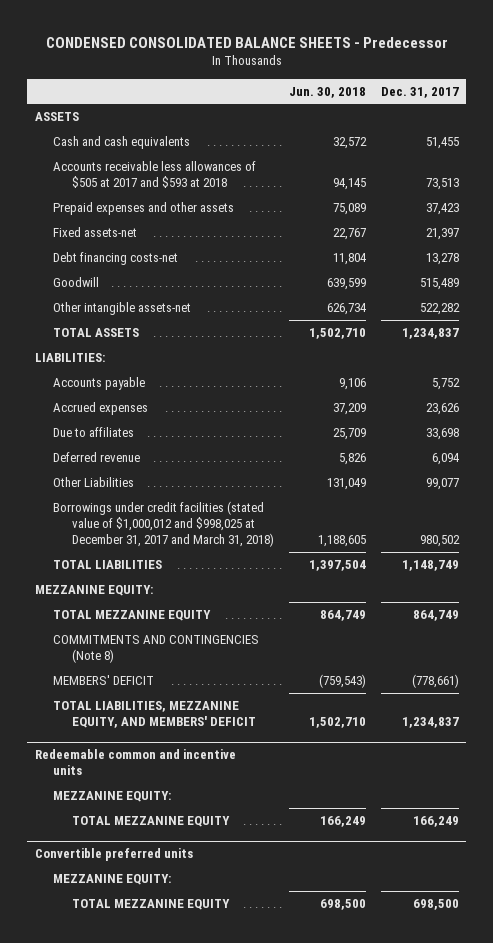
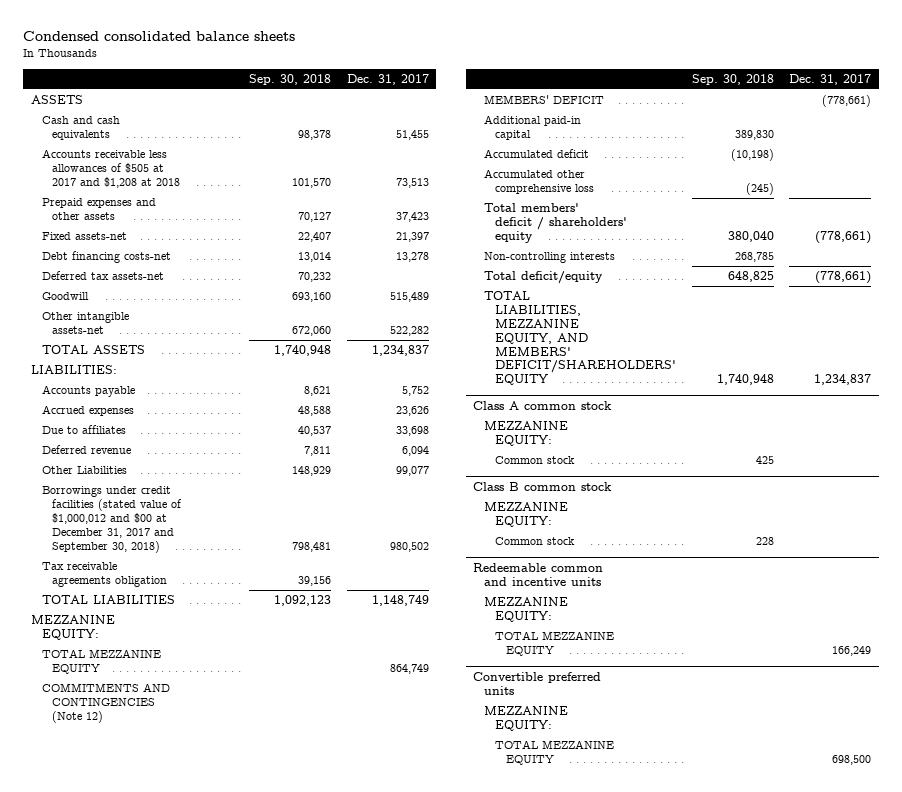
[45,36,448,48] CONDENSED CONSOLIDATED BALANCE SHEETS - Predecessor -> [22,30,295,41] Condensed consolidated balance sheets
[289,86,367,98] Jun. 30, 2018 -> none
none -> [249,73,332,85] Sep. 30, 2018
[53,161,257,189] Accounts receivable less allowances of $505 at 2017 and $593 at 2018 -> [41,149,181,188] Accounts receivable less allowances of $505 at 2017 and $1,208 at 2018
none -> [41,271,164,281] Deferred tax assets-net
[53,501,275,548] Borrowings under credit facilities (stated value of $1,000,012 and $998,025 at December 31, 2017 and March 31, 2018) -> [41,486,183,553] Borrowings under credit facilities (stated value of $1,000,012 and $00 at December 31, 2017 and September 30, 2018)
none -> [41,562,168,588] Tax receivable agreements obligation
[53,635,260,664] COMMITMENTS AND CONTINGENCIES (Note 8) -> [41,683,170,723] COMMITMENTS AND CONTINGENCIES (Note 12)
none -> [484,115,582,141] Additional paid-in capital
none -> [484,149,590,159] Accumulated deficit
none -> [484,169,595,195] Accumulated other comprehensive loss
none -> [484,203,628,243] Total members' deficit / shareholders' equity
none -> [484,252,616,264] Non-controlling interests
none -> [484,271,604,285] Total deficit/equity
[53,701,257,729] TOTAL LIABILITIES, MEZZANINE EQUITY, AND MEMBERS' DEFICIT -> [484,291,677,386] TOTAL LIABILITIES, MEZZANINE EQUITY, AND MEMBERS' DEFICIT/SHAREHOLDERS' EQUITY
none -> [473,401,613,411] Class A common stock
none -> [484,421,569,447] MEZZANINE EQUITY:
none -> [495,456,576,465] Common stock
none -> [473,482,613,492] Class B common stock
none -> [484,502,569,528] MEZZANINE EQUITY:
none -> [495,537,576,546] Common stock

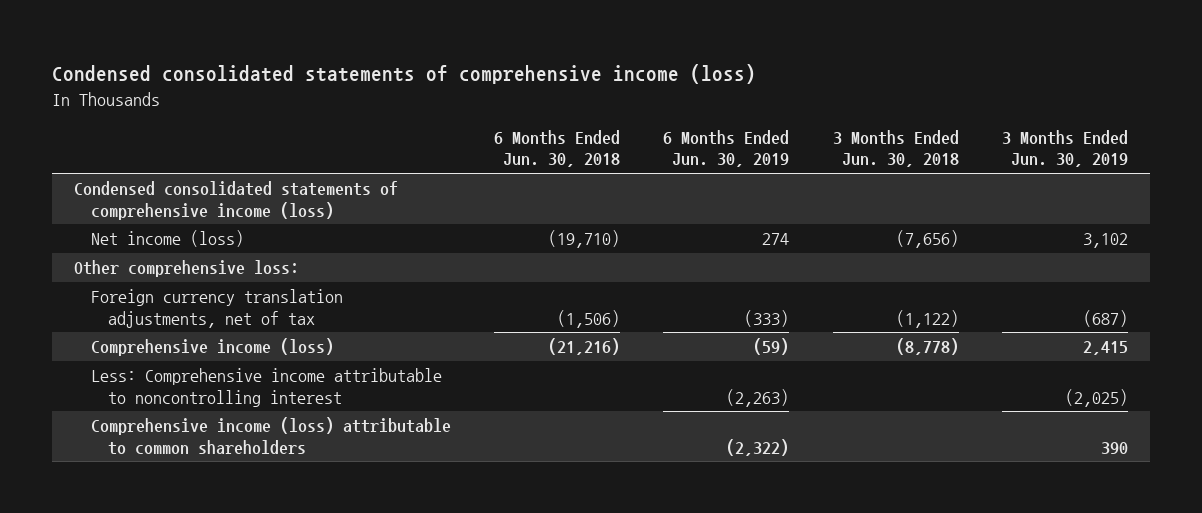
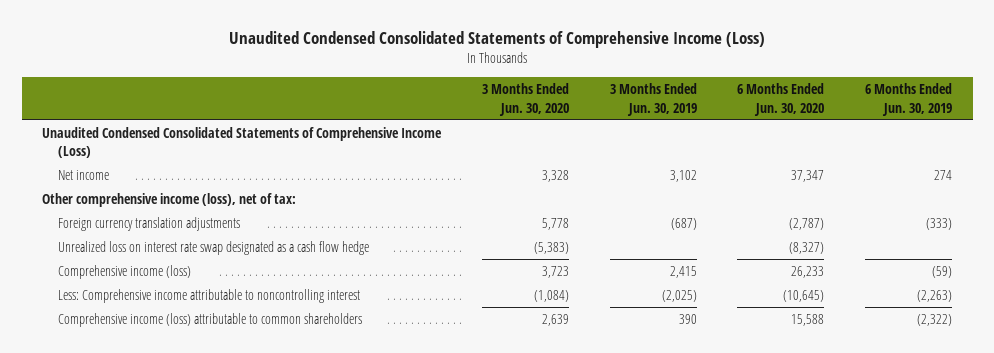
[52,64,757,85] Condensed consolidated statements of comprehensive income (loss) -> [229,30,766,48] Unaudited Condensed Consolidated Statements of Comprehensive Income (Loss)
[494,129,621,168] 6 Months Ended Jun. 30, 2018 -> none
[832,129,959,168] 3 Months Ended Jun. 30, 2018 -> none
none -> [481,83,569,116] 3 Months Ended Jun. 30, 2020
none -> [737,83,825,116] 6 Months Ended Jun. 30, 2020
[73,181,398,220] Condensed consolidated statements of comprehensive income (loss) -> [42,127,443,159] Unaudited Condensed Consolidated Statements of Comprehensive Income (Loss)
[90,230,244,248] Net income (loss) -> [57,170,109,181] Net income
[73,260,299,278] Other comprehensive loss: -> [42,193,297,208] Other comprehensive income (loss), net of tax:
[90,289,343,328] Foreign currency translation adjustments, net of tax -> [57,217,240,232] Foreign currency translation adjustments
none -> [57,241,369,256] Unrealized loss on interest rate swap designated as a cash flow hedge

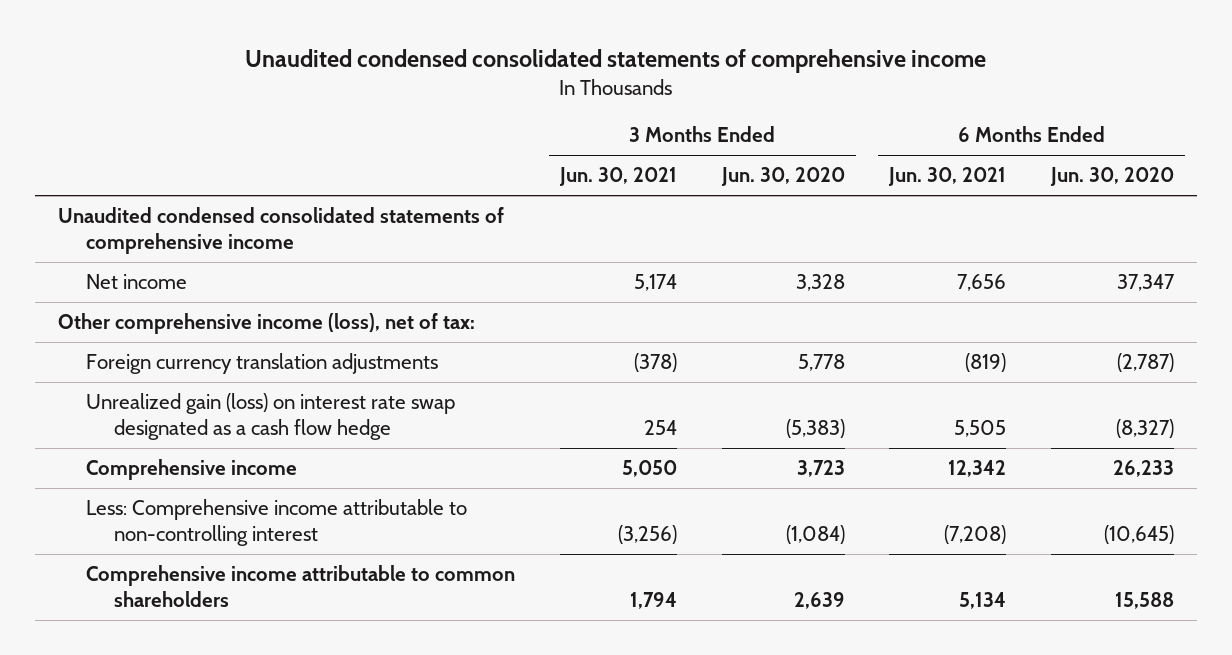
[229,30,766,48] Unaudited Condensed Consolidated Statements of Comprehensive Income (Loss) -> [245,49,987,74] Unaudited condensed consolidated statements of comprehensive income
[609,83,697,116] 3 Months Ended Jun. 30, 2019 -> none
[865,83,953,116] 6 Months Ended Jun. 30, 2019 -> none
none -> [558,167,677,187] Jun. 30, 2021
none -> [888,167,1007,187] Jun. 30, 2021
[42,127,443,159] Unaudited Condensed Consolidated Statements of Comprehensive Income (Loss) -> [57,207,504,254] Unaudited condensed consolidated statements of comprehensive income
[57,241,369,256] Unrealized loss on interest rate swap designated as a cash flow hedge -> [85,393,455,440] Unrealized gain (loss) on interest rate swap designated as a cash flow hedge
[57,265,191,280] Comprehensive income (loss) -> [85,459,297,481] Comprehensive income
[57,289,360,304] Less: Comprehensive income attributable to noncontrolling interest -> [85,499,467,546] Less: Comprehensive income attributable to non-controlling interest
[57,313,362,328] Comprehensive income (loss) attributable to common shareholders -> [85,565,515,607] Comprehensive income attributable to common shareholders

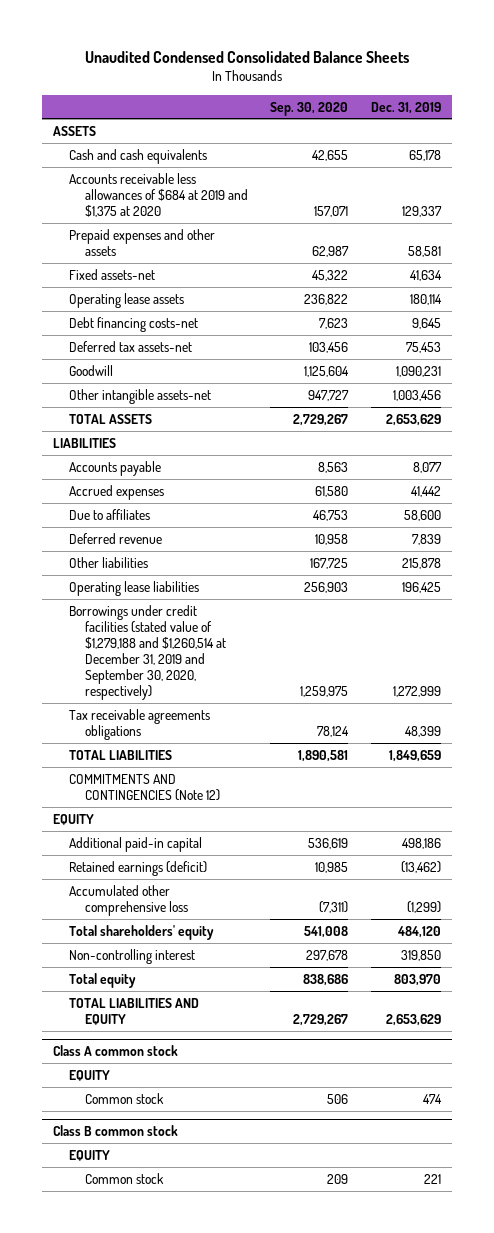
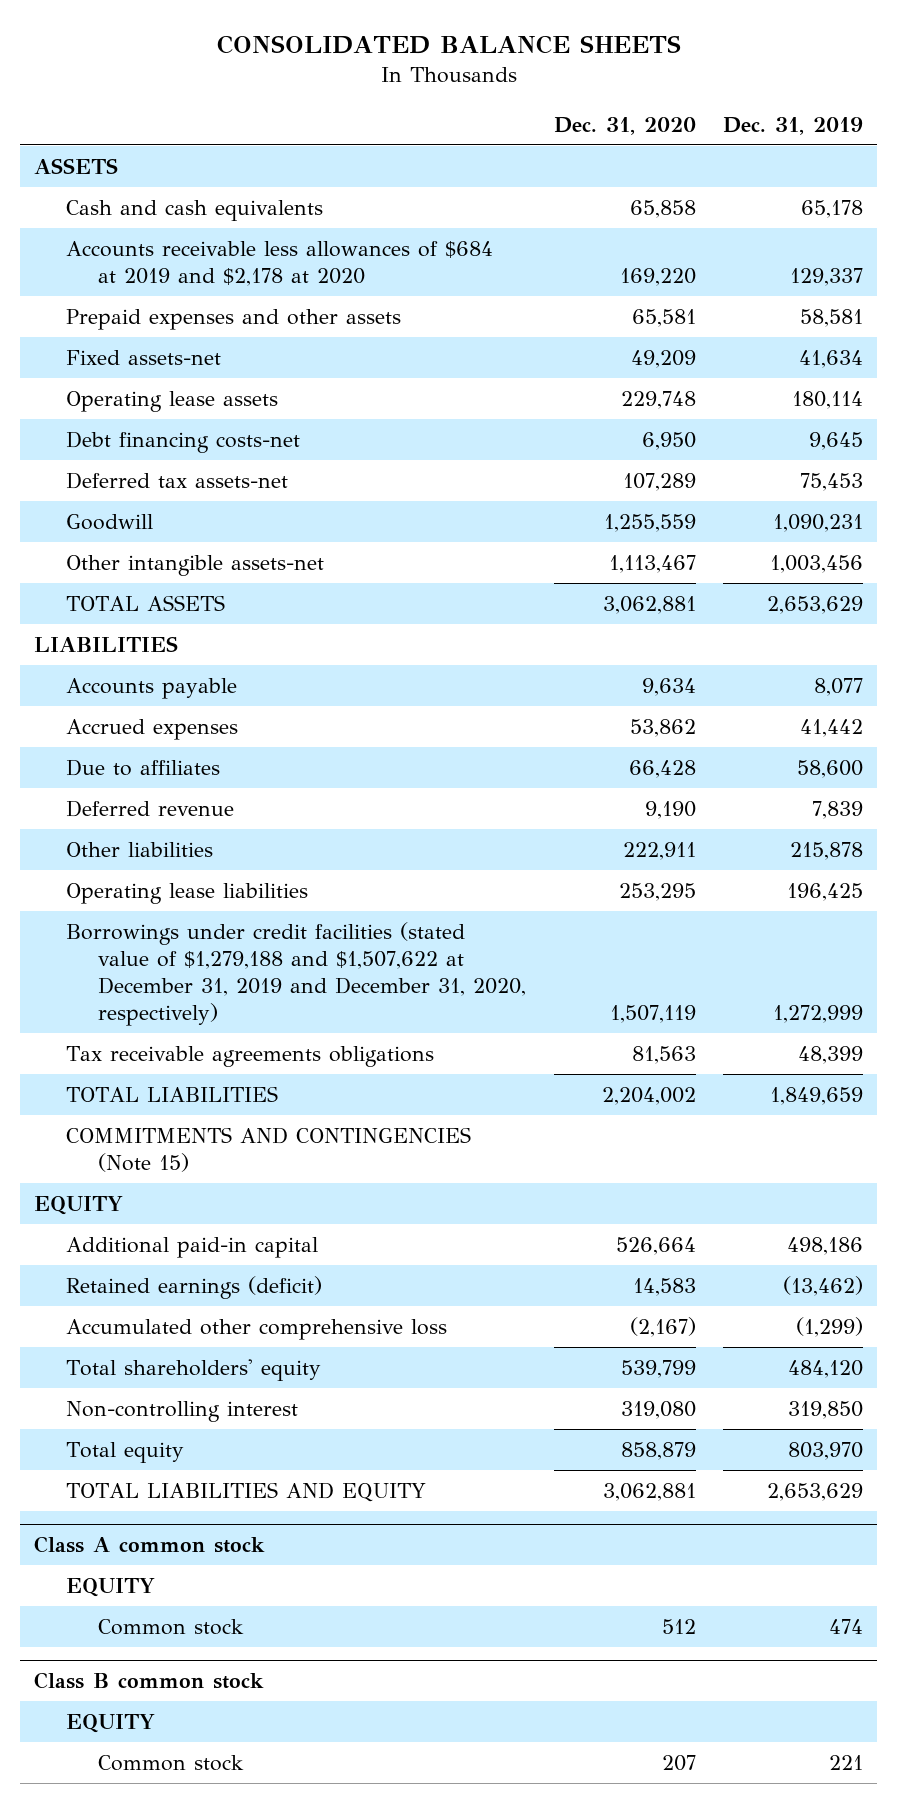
[85,50,410,63] Unaudited Condensed Consolidated Balance Sheets -> [216,35,681,55] CONSOLIDATED BALANCE SHEETS
[270,101,349,116] Sep. 30, 2020 -> none
none -> [553,116,696,135] Dec. 31, 2020
[68,172,248,217] Accounts receivable less allowances of $684 at 2019 and $1,375 at 2020 -> [65,240,493,287] Accounts receivable less allowances of $684 at 2019 and $2,178 at 2020
[68,604,226,701] Borrowings under credit facilities (stated value of $1,279,188 and $1,260,514 at December 31, 2019 and September 30, 2020, respectively) -> [65,921,526,1027] Borrowings under credit facilities (stated value of $1,279,188 and $1,507,622 at December 31, 2019 and December 31, 2020, respectively)
[68,773,220,801] COMMITMENTS AND CONTINGENCIES (Note 12) -> [65,1126,471,1173] COMMITMENTS AND CONTINGENCIES (Note 15)

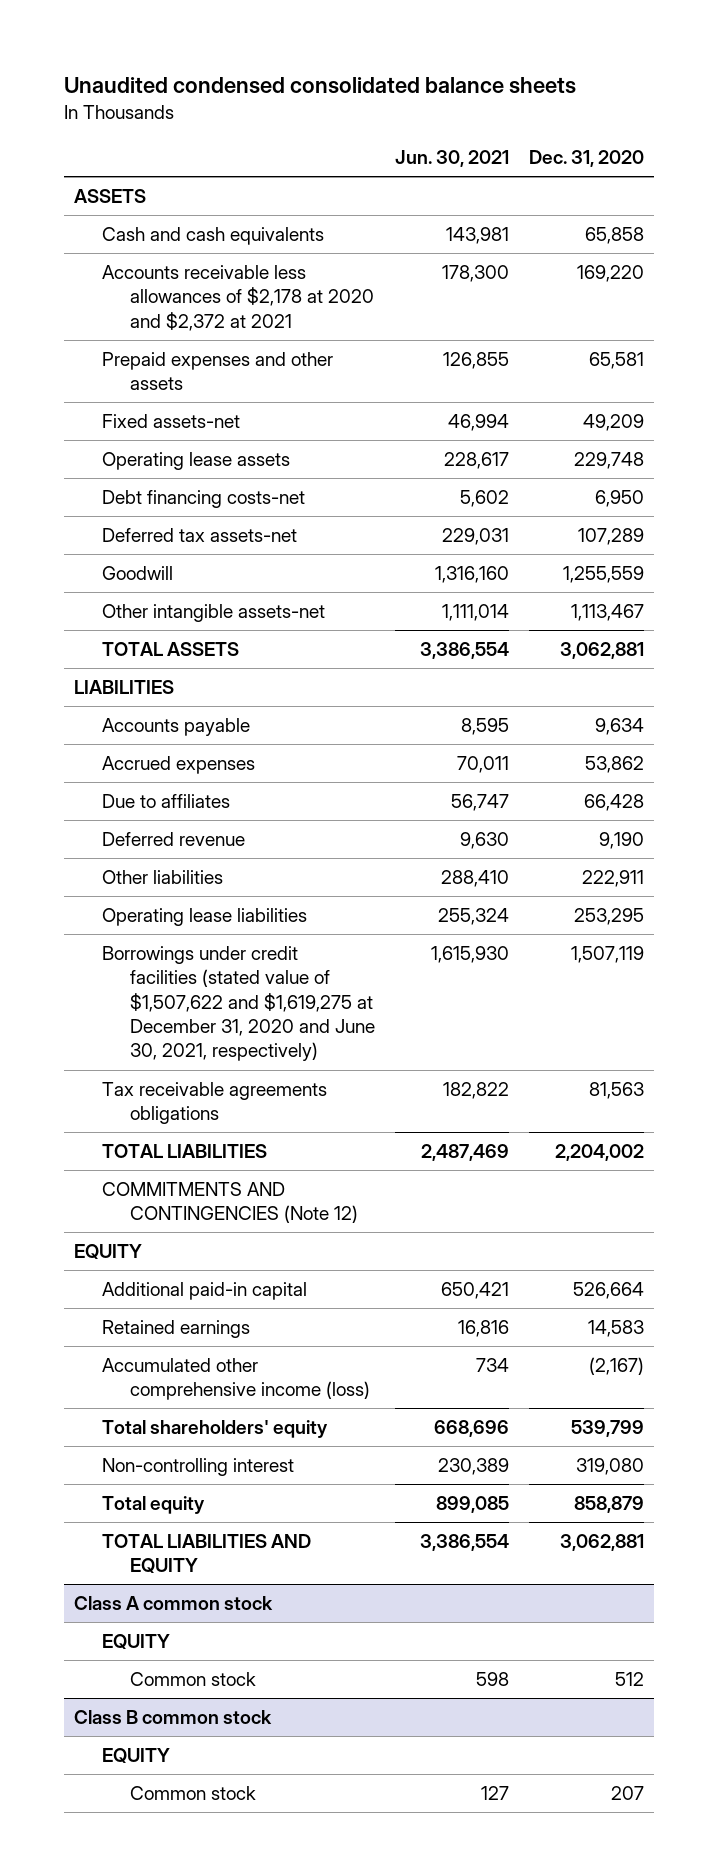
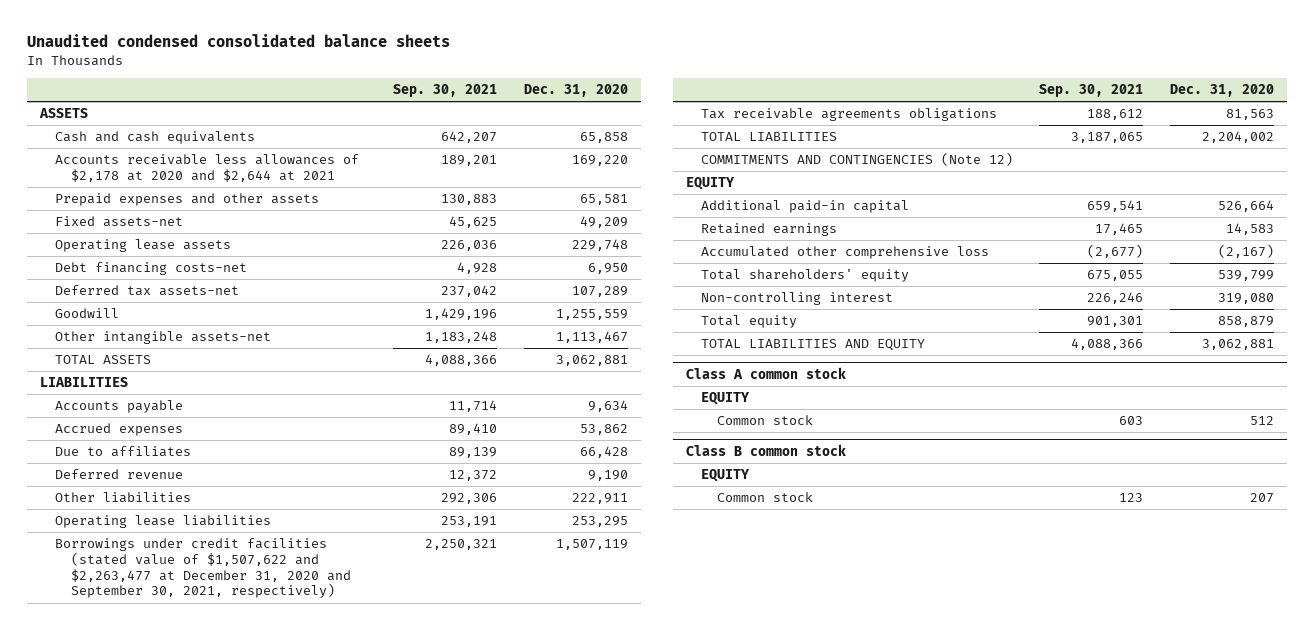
[394,150,509,168] Jun. 30, 2021 -> none
none -> [393,84,498,98] Sep. 30, 2021
[101,264,374,331] Accounts receivable less allowances of $2,178 at 2020 and $2,372 at 2021 -> [55,154,360,182] Accounts receivable less allowances of $2,178 at 2020 and $2,644 at 2021
[101,945,375,1062] Borrowings under credit facilities (stated value of $1,507,622 and $1,619,275 at December 31, 2020 and June 30, 2021, respectively) -> [55,538,351,599] Borrowings under credit facilities (stated value of $1,507,622 and $2,263,477 at December 31, 2020 and September 30, 2021, respectively)
[101,1357,370,1401] Accumulated other comprehensive income (loss) -> [701,246,990,260] Accumulated other comprehensive loss

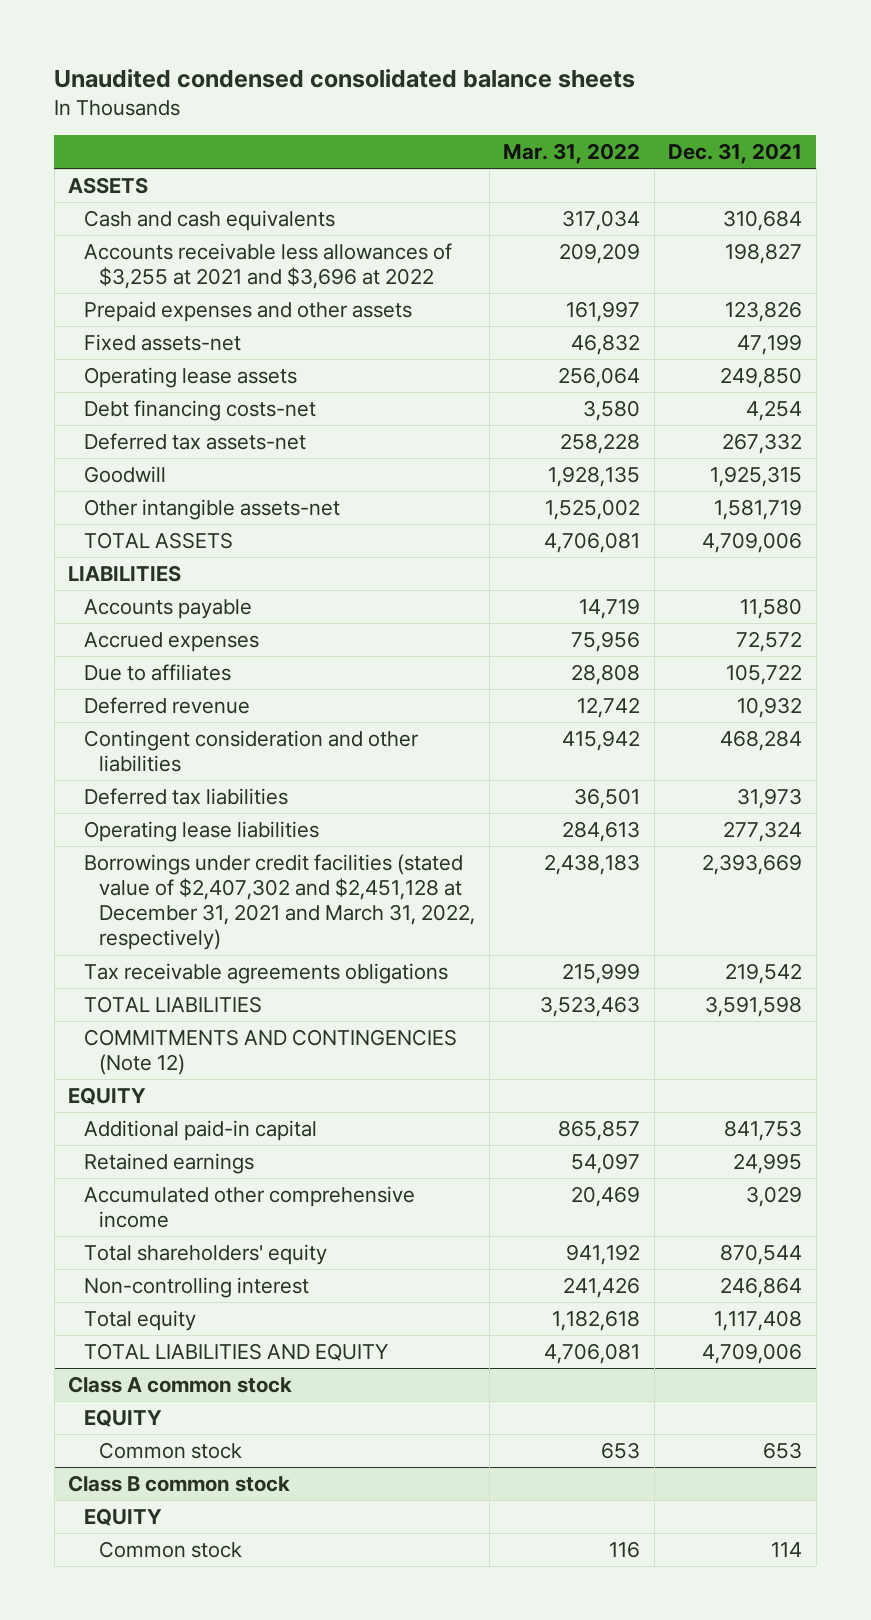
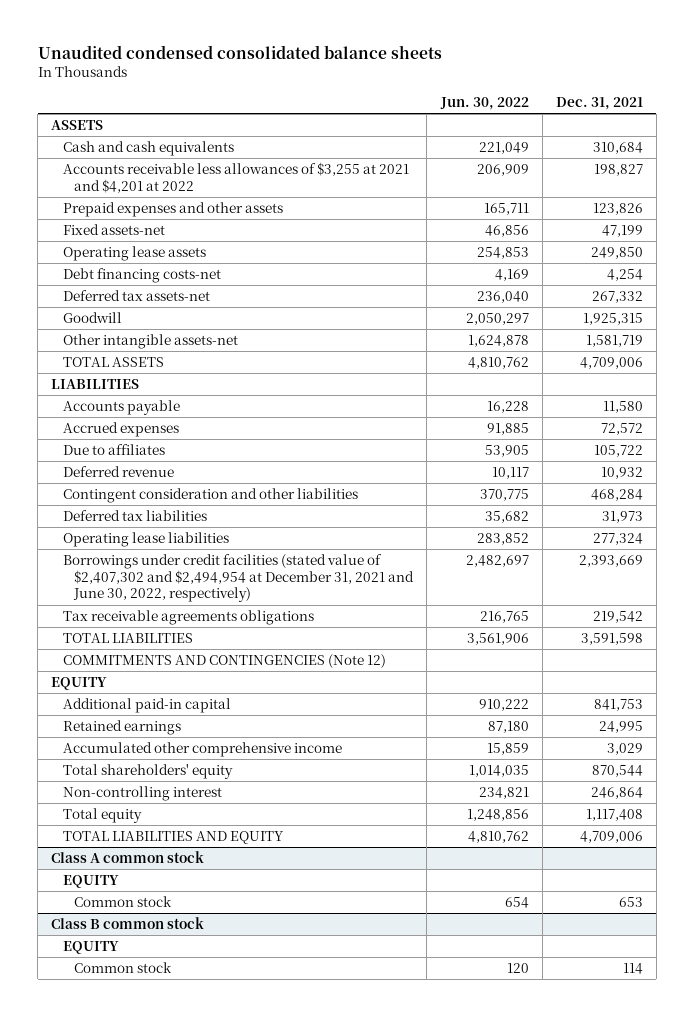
[503,143,641,165] Mar. 31, 2022 -> none
none -> [439,97,529,111] Jun. 30, 2022
[83,242,452,290] Accounts receivable less allowances of $3,255 at 2021 and $3,696 at 2022 -> [62,162,409,193] Accounts receivable less allowances of $3,255 at 2021 and $4,201 at 2022
[83,853,476,951] Borrowings under credit facilities (stated value of $2,407,302 and $2,451,128 at December 31, 2021 and March 31, 2022, respectively) -> [62,554,415,603] Borrowings under credit facilities (stated value of $2,407,302 and $2,494,954 at December 31, 2021 and June 30, 2022, respectively)

